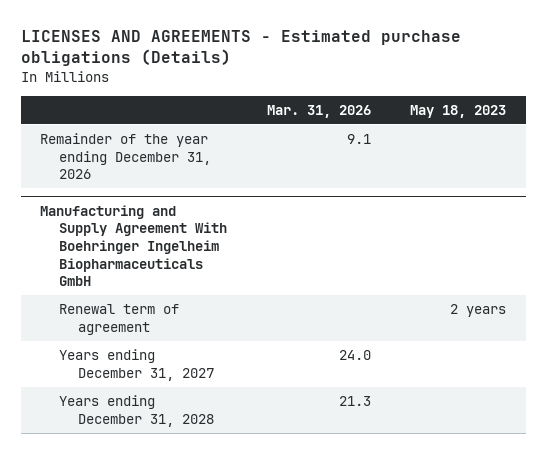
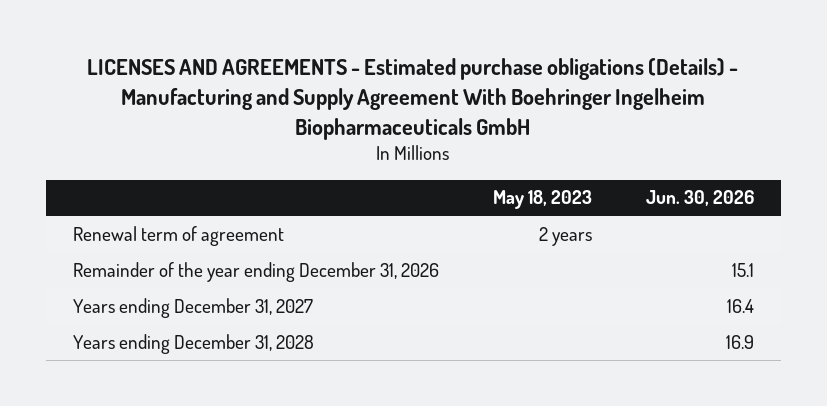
[20,29,461,67] LICENSES AND AGREEMENTS - Estimated purchase obligations (Details) -> [87,58,739,140] LICENSES AND AGREEMENTS - Estimated purchase obligations (Details) - Manufacturing and Supply Agreement With Boehringer Ingelheim Biopharmaceuticals GmbH
[266,104,371,118] Mar. 31, 2026 -> none
none -> [645,190,754,207] Jun. 30, 2026
none -> [72,225,284,246] Renewal term of agreement
[40,204,227,287] Manufacturing and Supply Agreement With Boehringer Ingelheim Biopharmaceuticals GmbH -> none
[58,303,179,335] Renewal term of agreement -> none
[58,348,214,381] Years ending December 31, 2027 -> none
[58,394,214,427] Years ending December 31, 2028 -> none
none -> [72,297,313,318] Years ending December 31, 2027
none -> [72,333,314,354] Years ending December 31, 2028

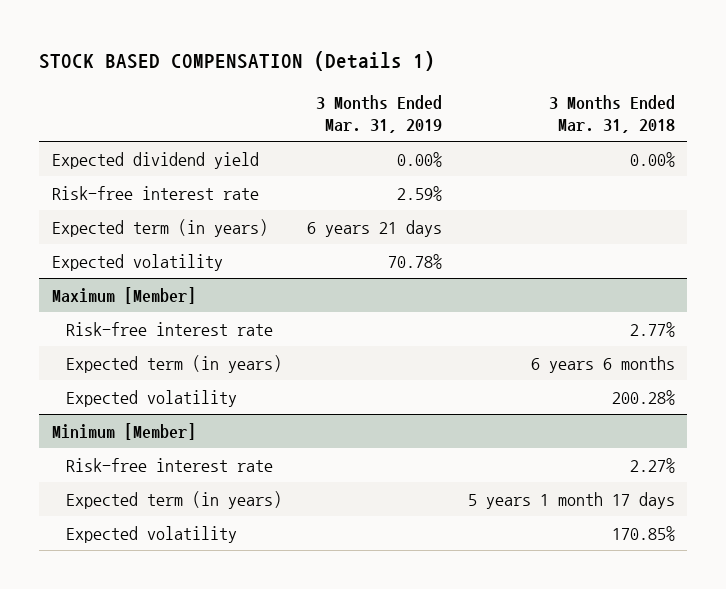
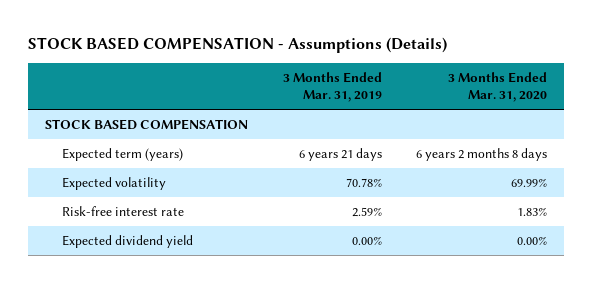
[39,51,436,72] STOCK BASED COMPENSATION (Details 1) -> [27,36,447,53] STOCK BASED COMPENSATION - Assumptions (Details)
[548,95,675,134] 3 Months Ended Mar. 31, 2018 -> none
none -> [448,71,548,103] 3 Months Ended Mar. 31, 2020
none -> [44,118,248,130] STOCK BASED COMPENSATION
[51,218,268,237] Expected term (in years) -> [62,147,184,161] Expected term (years)
[51,286,196,304] Maximum [Member] -> none
[66,321,274,336] Risk-free interest rate -> none
[66,354,283,373] Expected term (in years) -> none
[66,389,238,407] Expected volatility -> none
[51,422,196,440] Minimum [Member] -> none
[66,457,274,472] Risk-free interest rate -> none
[66,490,283,509] Expected term (in years) -> none
[66,525,238,543] Expected volatility -> none
[51,185,259,200] Risk-free interest rate -> [62,205,185,216] Risk-free interest rate
[51,151,259,169] Expected dividend yield -> [62,234,194,248] Expected dividend yield

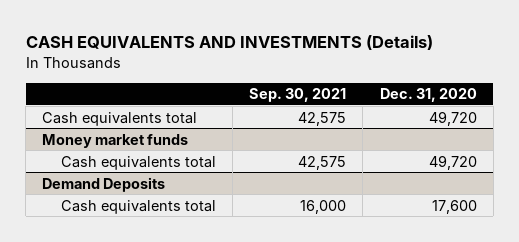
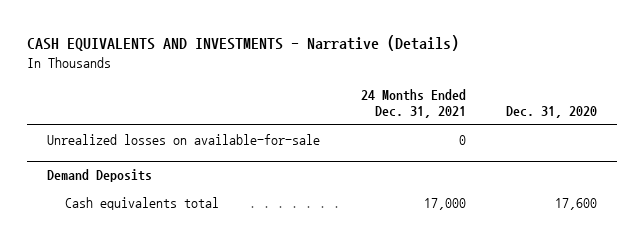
[25,35,433,51] CASH EQUIVALENTS AND INVESTMENTS (Details) -> [26,35,459,52] CASH EQUIVALENTS AND INVESTMENTS - Narrative (Details)
[249,88,347,103] Sep. 30, 2021 -> none
none -> [360,88,466,119] 24 Months Ended Dec. 31, 2021
[42,111,198,126] Cash equivalents total -> none
[42,133,189,148] Money market funds -> none
[61,155,217,170] Cash equivalents total -> none
none -> [47,134,321,146] Unrealized losses on available-for-sale

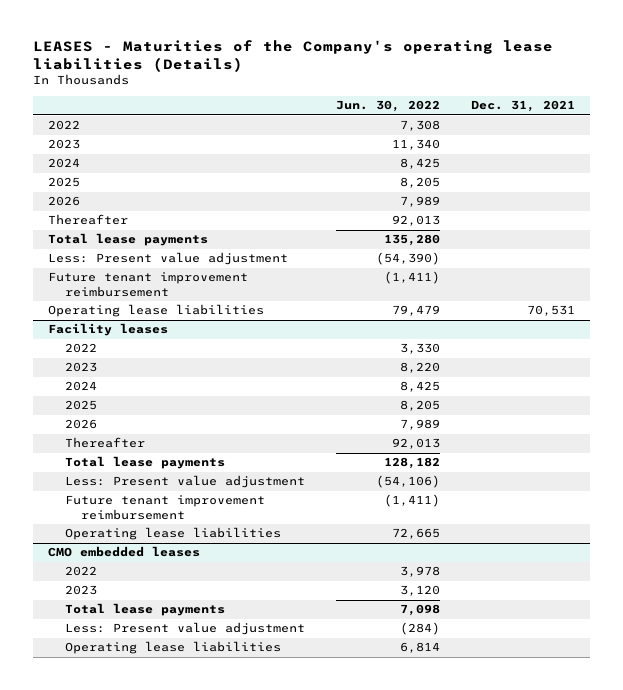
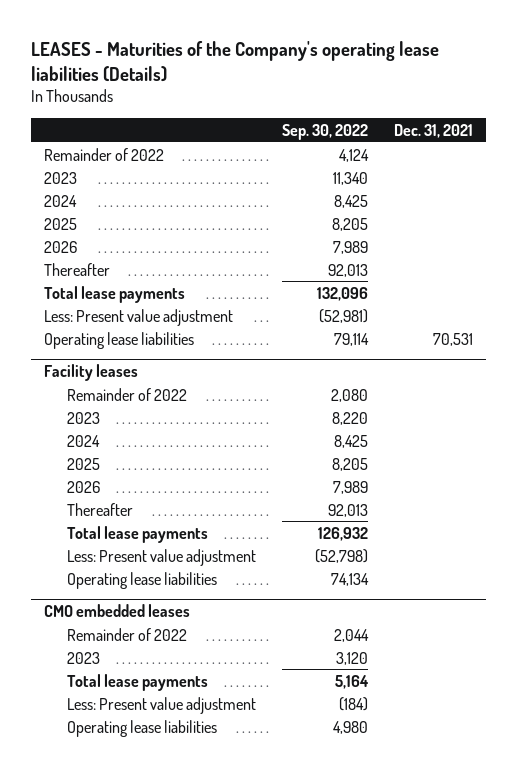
[335,100,440,113] Jun. 30, 2022 -> none
none -> [281,123,368,140] Sep. 30, 2022
[48,120,81,131] 2022 -> [44,147,165,161] Remainder of 2022
[48,272,249,298] Future tenant improvement reimbursement -> none
[64,343,97,354] 2022 -> [66,387,187,401] Remainder of 2022
[64,495,265,521] Future tenant improvement reimbursement -> none
[64,566,97,577] 2022 -> [66,627,187,641] Remainder of 2022

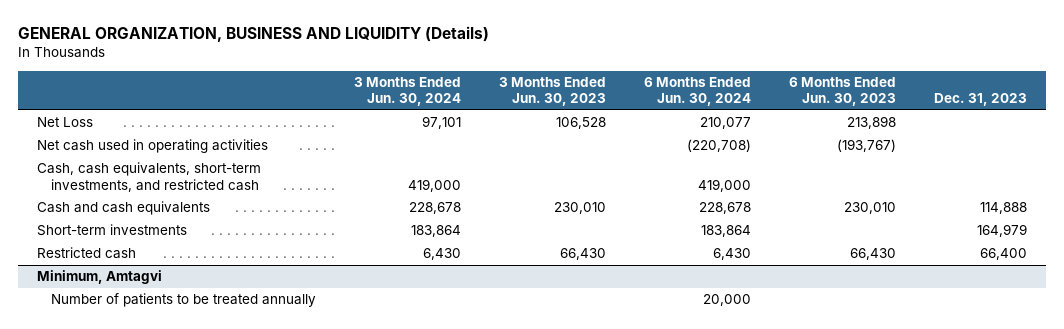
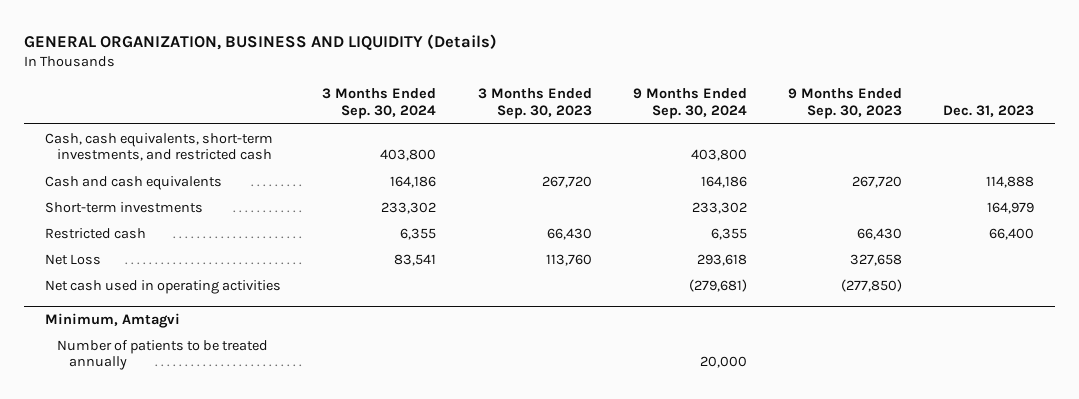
[353,77,461,107] 3 Months Ended Jun. 30, 2024 -> none
[498,77,606,107] 3 Months Ended Jun. 30, 2023 -> none
[643,77,751,107] 6 Months Ended Jun. 30, 2024 -> none
[788,77,896,107] 6 Months Ended Jun. 30, 2023 -> none
none -> [322,88,437,120] 3 Months Ended Sep. 30, 2024
none -> [477,88,592,120] 3 Months Ended Sep. 30, 2023
none -> [632,88,747,120] 9 Months Ended Sep. 30, 2024
none -> [788,88,903,120] 9 Months Ended Sep. 30, 2023
[37,117,94,128] Net Loss -> [44,253,101,265] Net Loss
[37,139,269,154] Net cash used in operating activities -> [44,279,281,294] Net cash used in operating activities

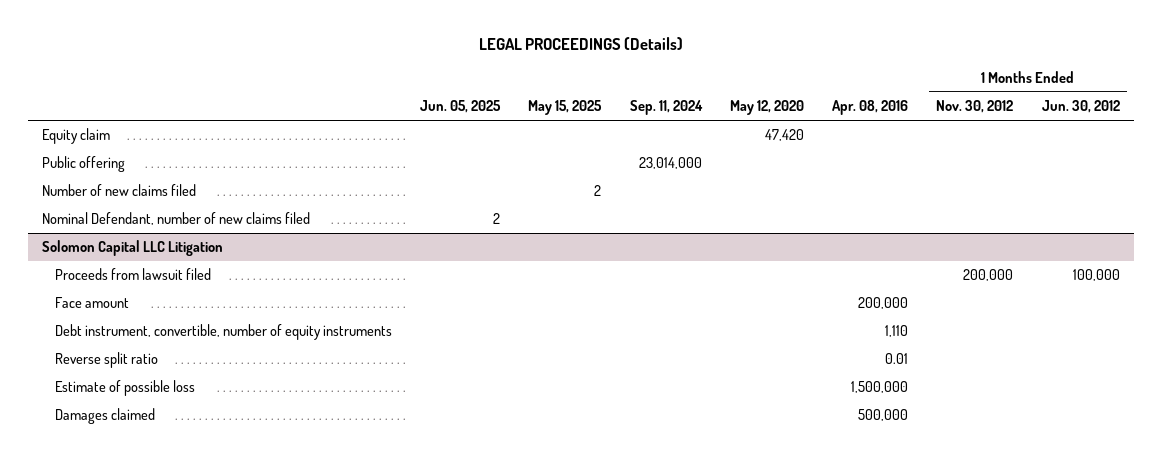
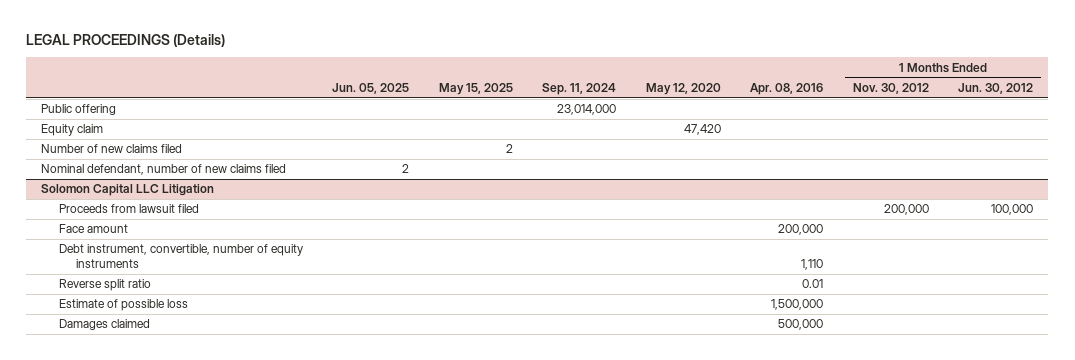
[41,128,110,145] Equity claim -> [41,124,104,137] Equity claim
[41,212,310,226] Nominal Defendant, number of new claims filed -> [41,164,287,176] Nominal defendant, number of new claims filed

